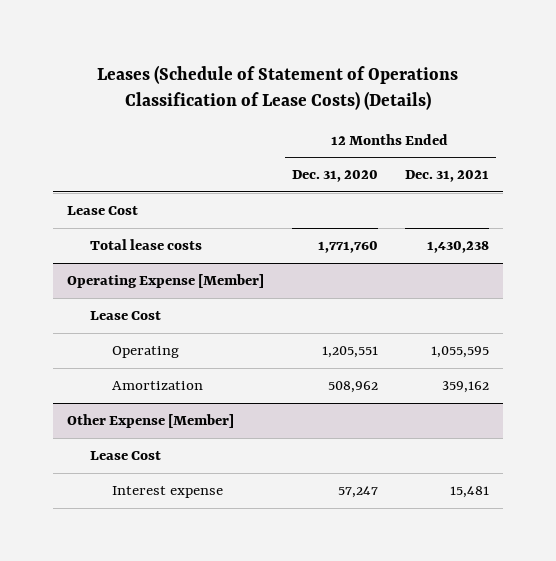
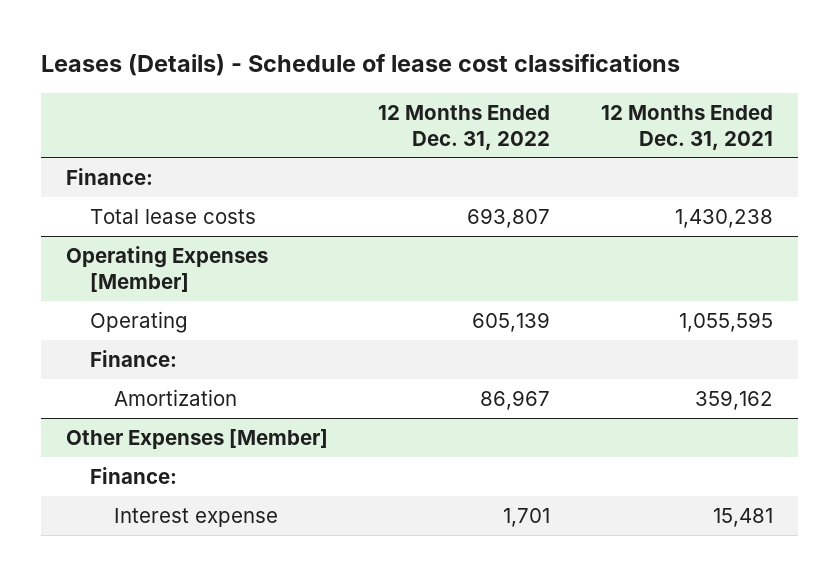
[97,64,459,110] Leases (Schedule of Statement of Operations Classification of Lease Costs) (Details) -> [40,54,680,77] Leases (Details) - Schedule of lease cost classifications
[291,170,378,183] Dec. 31, 2020 -> none
none -> [378,104,551,150] 12 Months Ended Dec. 31, 2022
[67,206,139,216] Lease Cost -> none
none -> [65,167,153,185] Finance:
[89,311,161,321] Lease Cost -> none
[67,274,265,289] Operating Expense [Member] -> [65,245,268,292] Operating Expenses [Member]
none -> [89,349,177,367] Finance:
[89,451,161,461] Lease Cost -> none
[67,414,235,429] Other Expense [Member] -> [65,428,328,449] Other Expenses [Member]
none -> [89,466,177,484] Finance:

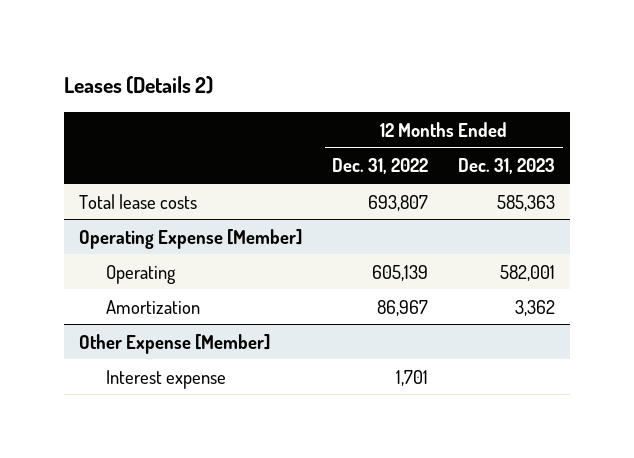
[40,54,680,77] Leases (Details) - Schedule of lease cost classifications -> [64,76,214,95] Leases (Details 2)
[600,104,773,150] 12 Months Ended Dec. 31, 2021 -> none
none -> [458,158,556,175] Dec. 31, 2023
[65,167,153,185] Finance: -> none
[65,245,268,292] Operating Expenses [Member] -> [79,228,303,249] Operating Expense [Member]
[89,349,177,367] Finance: -> none
[89,466,177,484] Finance: -> none
[65,428,328,449] Other Expenses [Member] -> [79,333,271,354] Other Expense [Member]

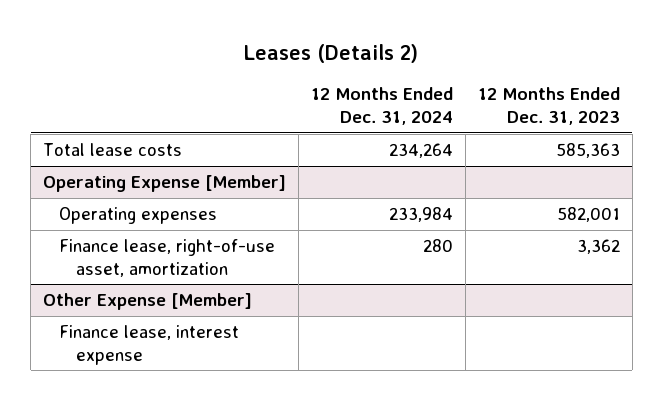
[332,158,429,175] Dec. 31, 2022 -> none
none -> [310,87,453,126] 12 Months Ended Dec. 31, 2024
[106,264,177,284] Operating -> [59,207,218,225] Operating expenses
[106,299,201,314] Amortization -> [59,239,276,277] Finance lease, right-of-use asset, amortization
[106,369,227,389] Interest expense -> [59,325,240,365] Finance lease, interest expense

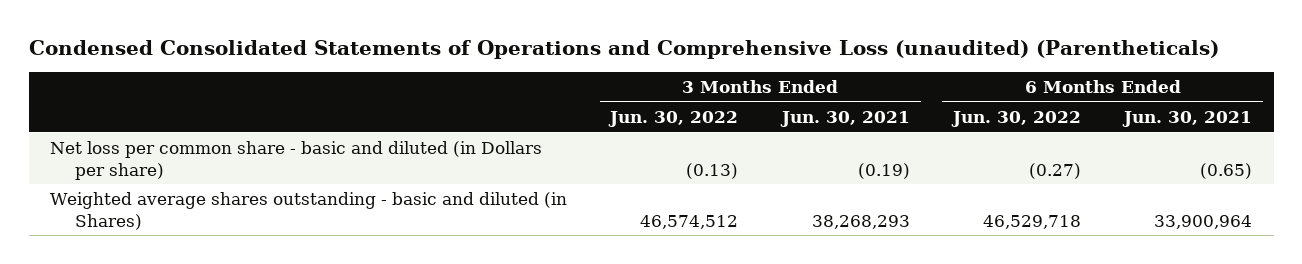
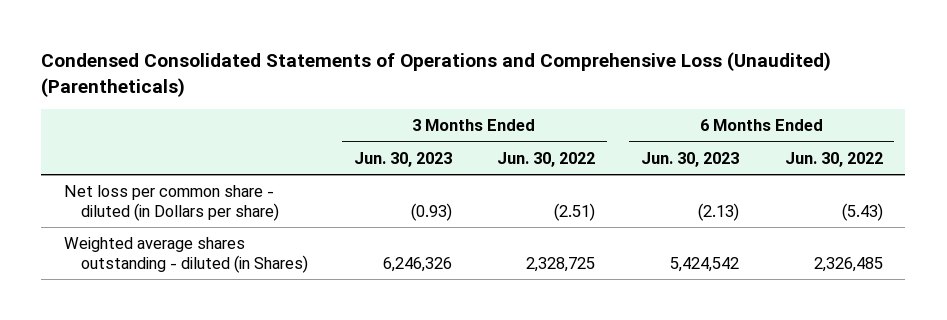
[28,40,1219,60] Condensed Consolidated Statements of Operations and Comprehensive Loss (unaudited) (Parentheticals) -> [41,52,832,97] Condensed Consolidated Statements of Operations and Comprehensive Loss (Unaudited) (Parentheticals)
[779,111,910,128] Jun. 30, 2021 -> none
[1122,111,1253,128] Jun. 30, 2021 -> none
none -> [353,151,452,167] Jun. 30, 2023
none -> [640,151,739,167] Jun. 30, 2023
[50,141,543,180] Net loss per common share - basic and diluted (in Dollars per share) -> [64,185,279,221] Net loss per common share - diluted (in Dollars per share)
[686,162,739,179] (0.13) -> [554,202,596,221] (2.51)
[1028,162,1081,179] (0.27) -> [841,202,883,221] (5.43)
[50,192,568,230] Weighted average shares outstanding - basic and diluted (in Shares) -> [64,237,308,273] Weighted average shares outstanding - diluted (in Shares)
[640,214,739,229] 46,574,512 -> [526,256,596,272] 2,328,725
[982,214,1081,229] 46,529,718 -> [813,256,883,272] 2,326,485

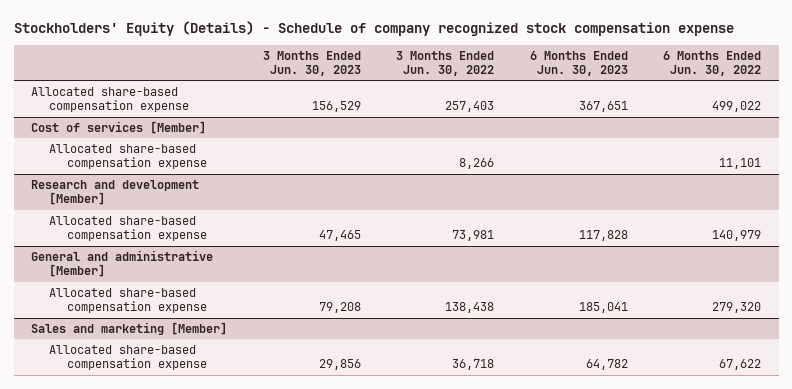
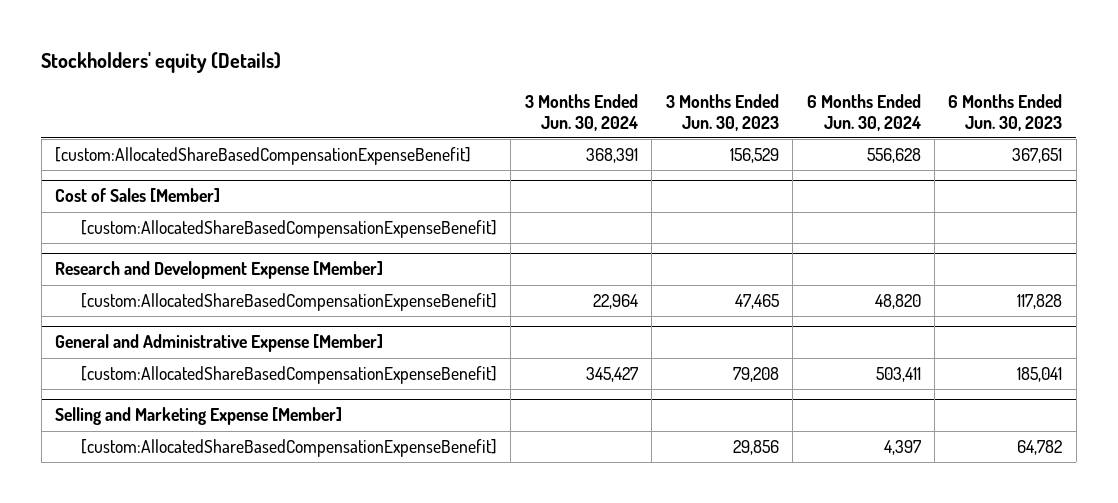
[13,20,734,36] Stockholders' Equity (Details) - Schedule of company recognized stock compensation expense -> [41,52,282,74] Stockholders' equity (Details)
[396,50,495,77] 3 Months Ended Jun. 30, 2022 -> none
[663,50,762,77] 6 Months Ended Jun. 30, 2022 -> none
none -> [524,93,638,131] 3 Months Ended Jun. 30, 2024
none -> [806,93,921,131] 6 Months Ended Jun. 30, 2024
[31,87,190,113] Allocated share-based compensation expense -> [55,147,472,166] [custom:AllocatedShareBasedCompensationExpenseBenefit]
[31,121,207,135] Cost of services [Member] -> [55,188,221,203] Cost of Sales [Member]
[49,144,207,170] Allocated share-based compensation expense -> [80,220,497,239] [custom:AllocatedShareBasedCompensationExpenseBenefit]
[31,180,200,206] Research and development [Member] -> [55,261,384,280] Research and Development Expense [Member]
[49,216,207,242] Allocated share-based compensation expense -> [80,293,497,312] [custom:AllocatedShareBasedCompensationExpenseBenefit]
[31,250,214,278] General and administrative [Member] -> [55,334,384,353] General and Administrative Expense [Member]
[49,288,207,314] Allocated share-based compensation expense -> [80,366,497,385] [custom:AllocatedShareBasedCompensationExpenseBenefit]
[31,322,228,336] Sales and marketing [Member] -> [55,407,343,426] Selling and Marketing Expense [Member]
[49,345,207,371] Allocated share-based compensation expense -> [80,439,497,458] [custom:AllocatedShareBasedCompensationExpenseBenefit]

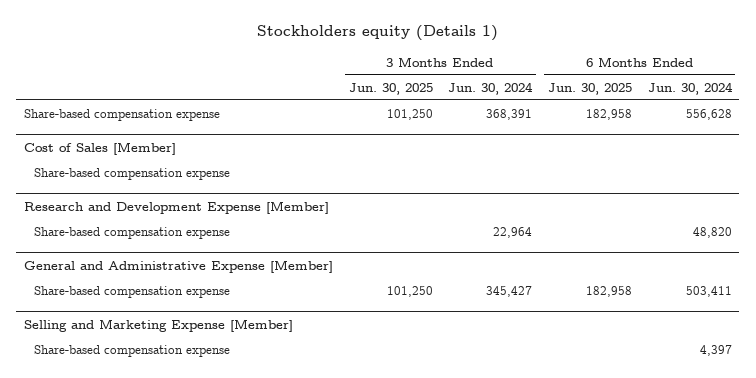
[41,52,282,74] Stockholders' equity (Details) -> [256,25,498,42] Stockholders equity (Details 1)
[665,93,779,131] 3 Months Ended Jun. 30, 2023 -> none
[948,93,1063,131] 6 Months Ended Jun. 30, 2023 -> none
none -> [348,82,433,95] Jun. 30, 2025
none -> [547,82,632,95] Jun. 30, 2025
[55,147,472,166] [custom:AllocatedShareBasedCompensationExpenseBenefit] -> [23,109,220,122] Share-based compensation expense
[80,220,497,239] [custom:AllocatedShareBasedCompensationExpenseBenefit] -> none
none -> [33,168,230,181] Share-based compensation expense
[80,293,497,312] [custom:AllocatedShareBasedCompensationExpenseBenefit] -> [33,227,230,240] Share-based compensation expense
[80,366,497,385] [custom:AllocatedShareBasedCompensationExpenseBenefit] -> [33,286,230,299] Share-based compensation expense
[80,439,497,458] [custom:AllocatedShareBasedCompensationExpenseBenefit] -> [33,345,230,358] Share-based compensation expense

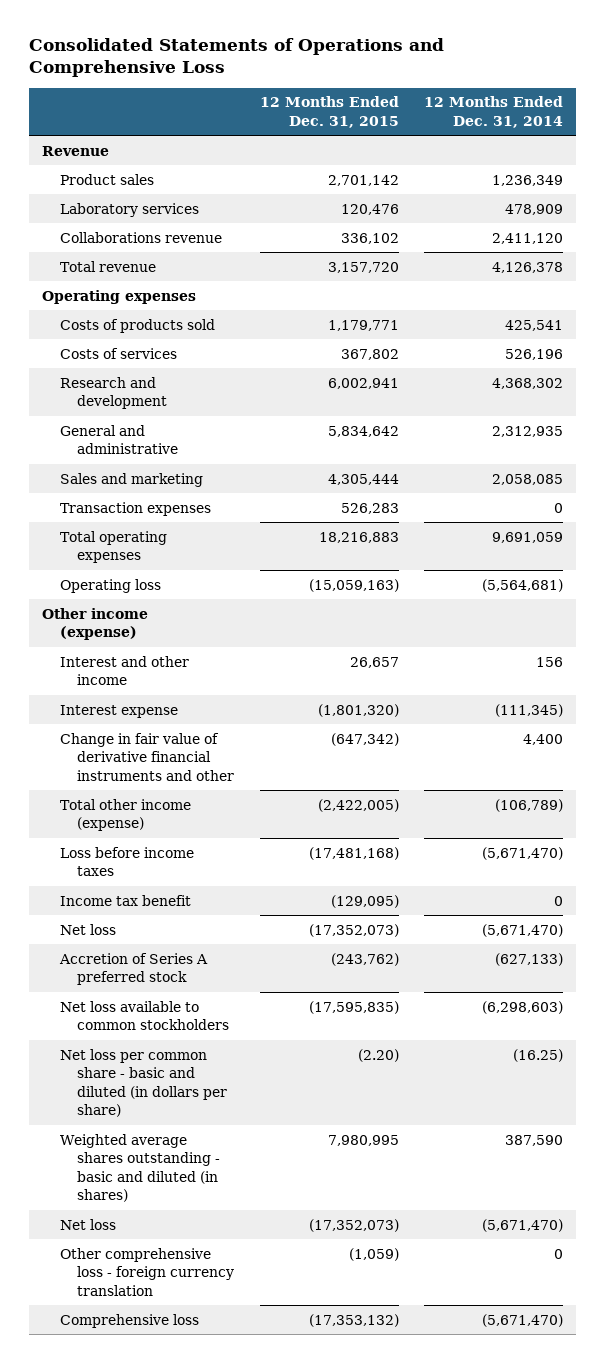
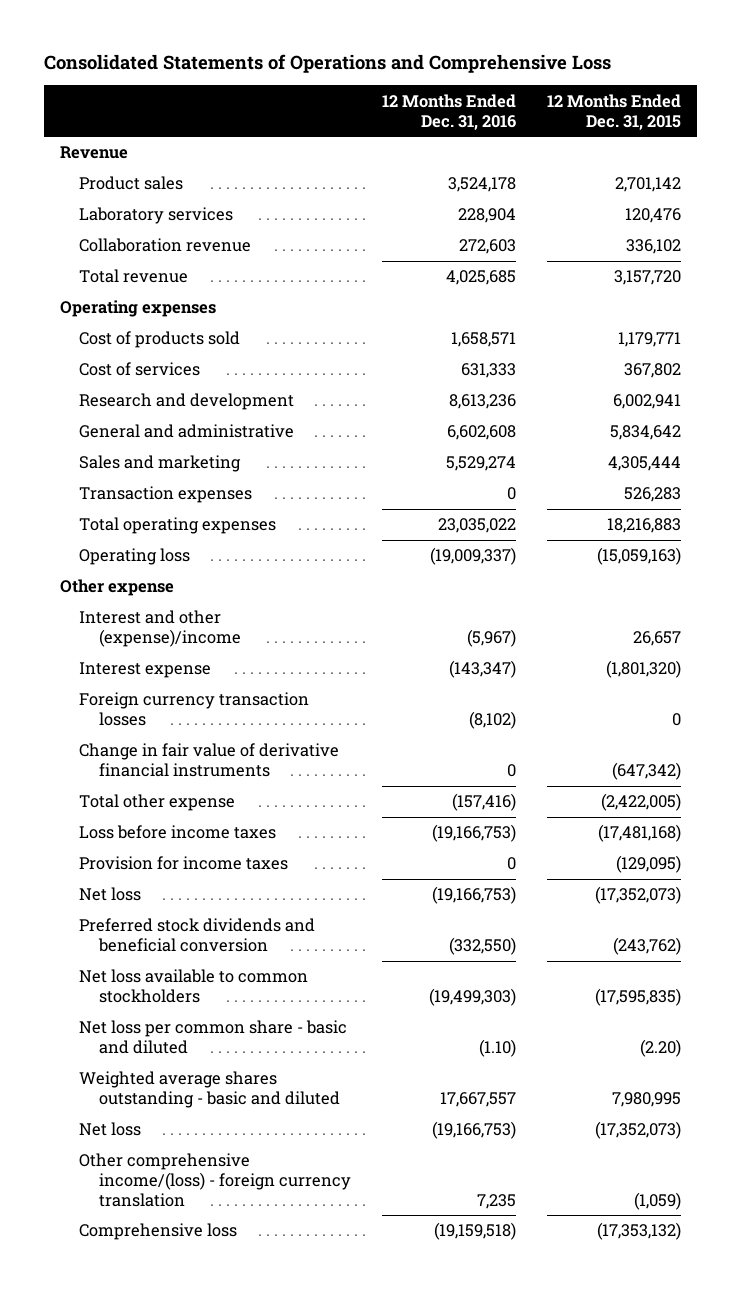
[424,96,564,128] 12 Months Ended Dec. 31, 2014 -> none
none -> [382,93,517,130] 12 Months Ended Dec. 31, 2016
[59,231,222,243] Collaborations revenue -> [79,238,252,253] Collaboration revenue
[59,318,215,333] Costs of products sold -> [79,331,241,349] Cost of products sold
[59,347,177,359] Costs of services -> [79,362,201,377] Cost of services
[41,607,148,641] Other income (expense) -> [59,579,174,597] Other expense
[59,655,189,686] Interest and other income -> [79,610,241,648] Interest and other (expense)/income
none -> [79,692,310,727] Foreign currency transaction losses
[59,732,235,781] Change in fair value of derivative financial instruments and other -> [79,743,340,778] Change in fair value of derivative financial instruments
[59,798,191,832] Total other income (expense) -> [79,794,236,812] Total other expense
[59,894,191,906] Income tax benefit -> [79,856,289,871] Provision for income taxes
[58,952,208,986] Accretion of Series A preferred stock -> [79,918,316,953] Preferred stock dividends and beneficial conversion
[59,1048,228,1118] Net loss per common share - basic and diluted (in dollars per share) -> [79,1020,348,1055] Net loss per common share - basic and diluted
[59,1133,221,1203] Weighted average shares outstanding - basic and diluted (in shares) -> [79,1071,340,1109] Weighted average shares outstanding - basic and diluted
[59,1247,235,1296] Other comprehensive loss - foreign currency translation -> [79,1153,351,1207] Other comprehensive income/(loss) - foreign currency translation

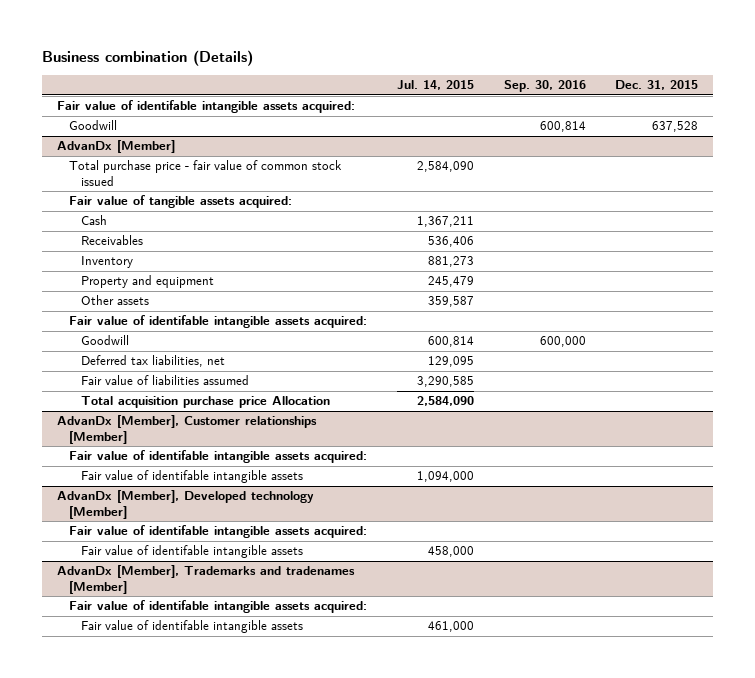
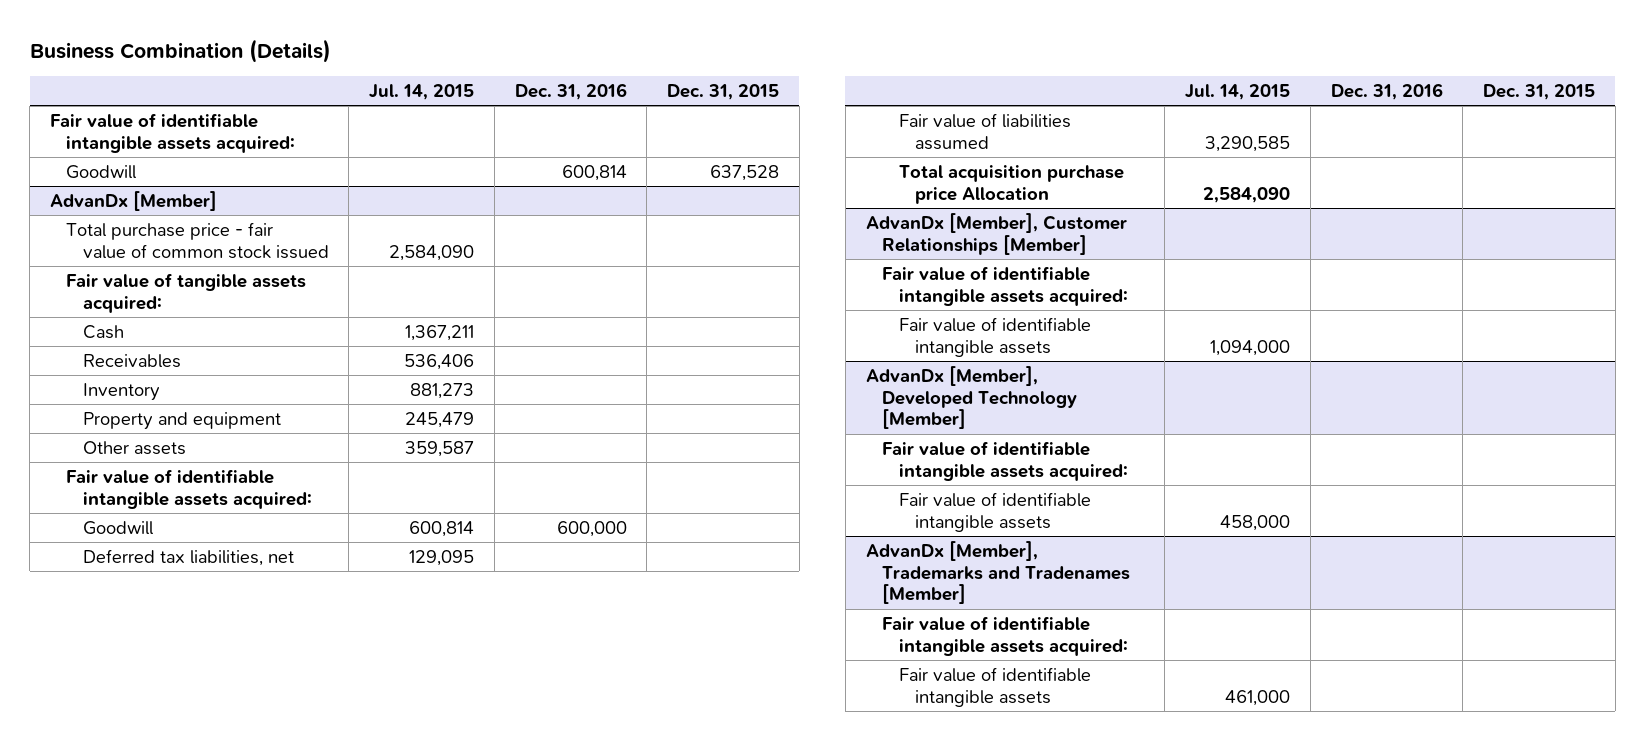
[41,50,253,67] Business combination (Details) -> [29,39,331,64] Business Combination (Details)
[503,80,586,93] Sep. 30, 2016 -> none
none -> [514,83,627,101] Dec. 31, 2016
[56,100,355,114] Fair value of identifable intangible assets acquired: -> [49,112,296,153] Fair value of identifiable intangible assets acquired:
[69,315,368,329] Fair value of identifable intangible assets acquired: -> [66,468,312,509] Fair value of identifiable intangible assets acquired:
[56,415,317,444] AdvanDx [Member], Customer relationships [Member] -> [865,212,1127,255] AdvanDx [Member], Customer Relationships [Member]
[69,450,368,464] Fair value of identifable intangible assets acquired: -> [882,265,1128,306] Fair value of identifiable intangible assets acquired:
[81,470,304,484] Fair value of identifable intangible assets -> [898,316,1091,357] Fair value of identifiable intangible assets
[56,490,314,519] AdvanDx [Member], Developed technology [Member] -> [865,365,1078,430] AdvanDx [Member], Developed Technology [Member]
[69,525,368,539] Fair value of identifable intangible assets acquired: -> [882,440,1128,481] Fair value of identifiable intangible assets acquired:
[81,545,304,559] Fair value of identifable intangible assets -> [898,491,1091,532] Fair value of identifiable intangible assets
[56,565,355,594] AdvanDx [Member], Trademarks and tradenames [Member] -> [865,540,1131,605] AdvanDx [Member], Trademarks and Tradenames [Member]
[69,600,368,614] Fair value of identifable intangible assets acquired: -> [882,615,1128,656] Fair value of identifiable intangible assets acquired:
[81,620,304,634] Fair value of identifable intangible assets -> [898,666,1091,707] Fair value of identifiable intangible assets

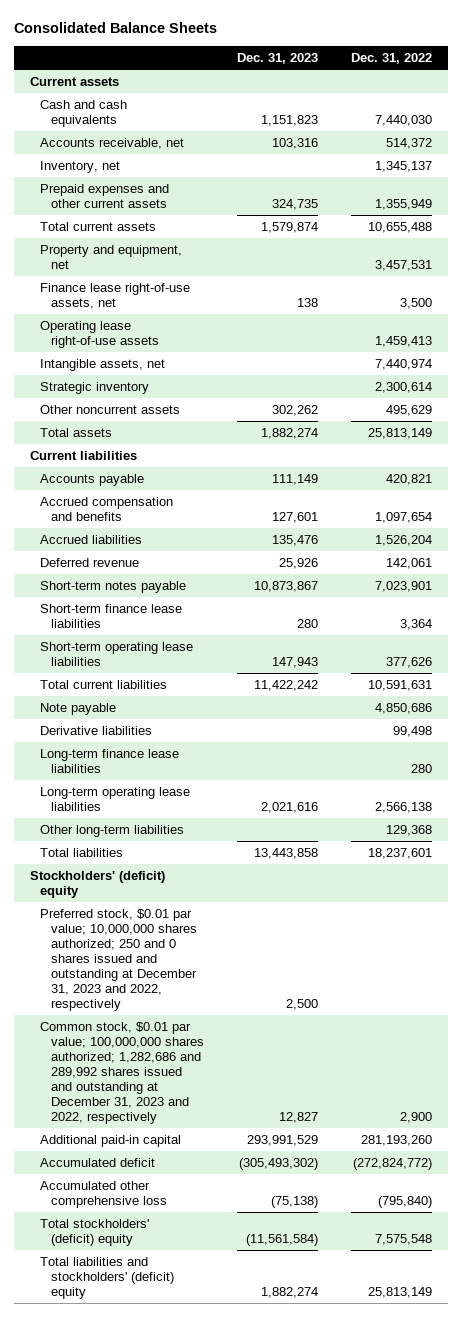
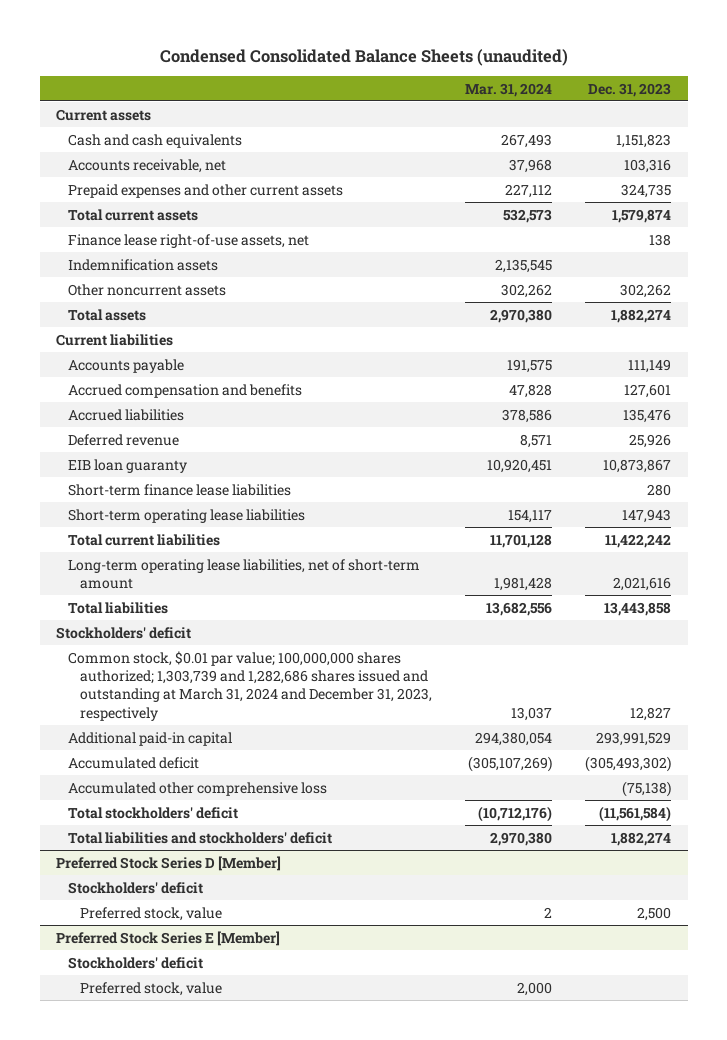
[13,22,217,34] Consolidated Balance Sheets -> [159,48,568,66] Condensed Consolidated Balance Sheets (unaudited)
[350,53,432,65] Dec. 31, 2022 -> none
none -> [464,82,552,97] Mar. 31, 2024
[40,160,121,173] Inventory, net -> none
[40,244,183,269] Property and equipment, net -> none
[40,320,159,348] Operating lease right-of-use assets -> none
[40,358,166,371] Intangible assets, net -> none
[40,381,150,394] Strategic inventory -> none
none -> [68,258,219,271] Indemnification assets
[40,580,187,593] Short-term notes payable -> [68,458,188,473] EIB loan guaranty
[40,702,117,715] Note payable -> none
[40,725,153,735] Derivative liabilities -> none
[40,748,180,773] Long-term finance lease liabilities -> none
[40,824,185,837] Other long-term liabilities -> none
[40,786,191,811] Long-term operating lease liabilities -> [68,558,421,590] Long-term operating lease liabilities, net of short-term amount
[40,908,197,1011] Preferred stock, $0.01 par value; 10,000,000 shares authorized; 250 and 0 shares issued and outstanding at December 31, 2023 and 2022, respectively -> none
[30,870,166,898] Stockholders' (deficit) equity -> [56,626,192,639] Stockholders' deficit
[40,1021,204,1124] Common stock, $0.01 par value; 100,000,000 shares authorized; 1,282,686 and 289,992 shares issued and outstanding at December 31, 2023 and 2022, respectively -> [68,650,432,721] Common stock, $0.01 par value; 100,000,000 shares authorized; 1,303,739 and 1,282,686 shares issued and outstanding at March 31, 2024 and December 31, 2023, respectively
[40,1218,150,1246] Total stockholders' (deficit) equity -> [68,806,239,819] Total stockholders' deficit
[40,1256,174,1299] Total liabilities and stockholders' (deficit) equity -> [68,831,333,844] Total liabilities and stockholders' deficit
none -> [56,855,282,871] Preferred Stock Series D [Member]
none -> [68,881,204,894] Stockholders' deficit
none -> [79,906,222,921] Preferred stock, value
none -> [56,930,281,946] Preferred Stock Series E [Member]
none -> [68,956,204,969] Stockholders' deficit
none -> [79,981,222,996] Preferred stock, value

